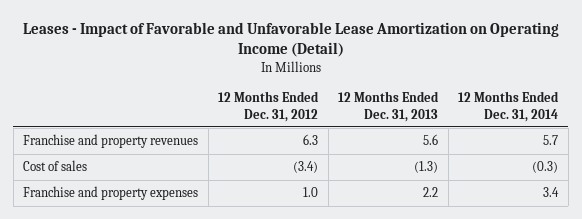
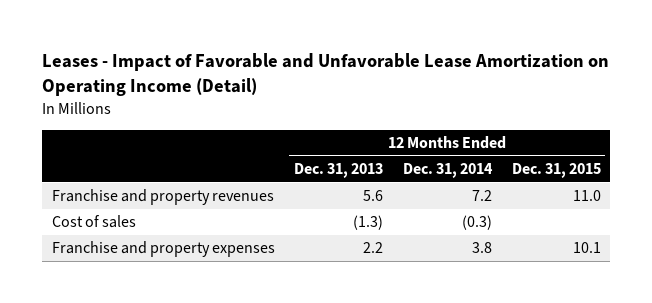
[218,91,320,122] 12 Months Ended Dec. 31, 2012 -> none
none -> [511,163,601,179] Dec. 31, 2015
[543,135,559,146] 5.7 -> [471,190,492,202] 7.2
[543,187,560,198] 3.4 -> [471,242,492,254] 3.8

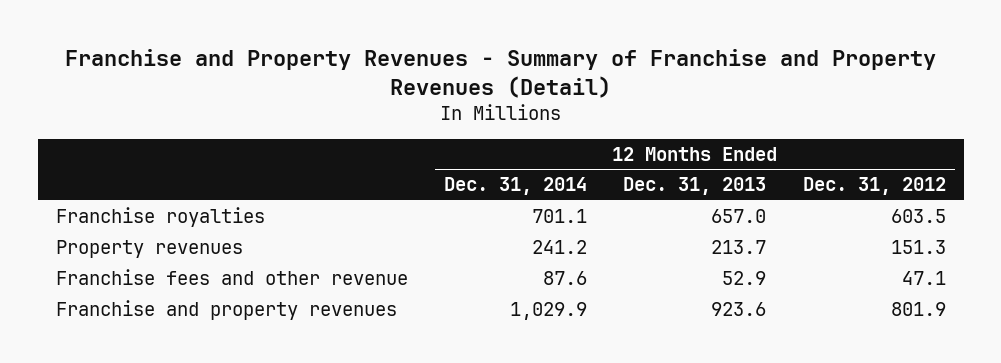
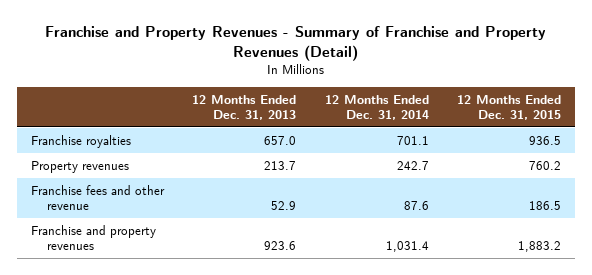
[802,177,946,196] Dec. 31, 2012 -> none
none -> [456,94,561,120] 12 Months Ended Dec. 31, 2015
[532,240,588,255] 241.2 -> [396,161,429,171] 242.7
[510,302,588,321] 1,029.9 -> [385,241,429,253] 1,031.4

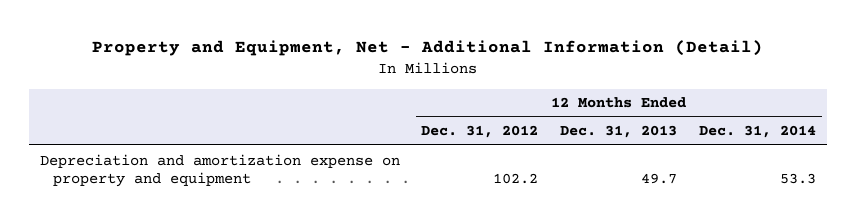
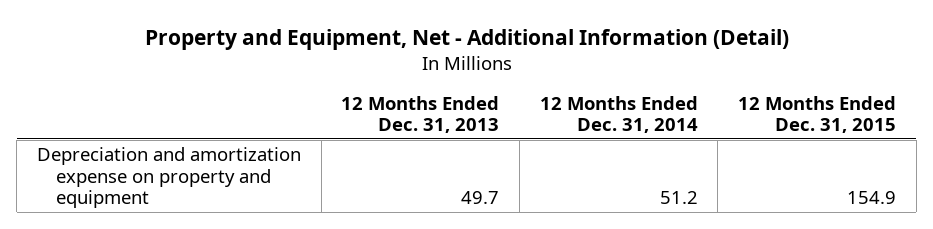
[421,125,539,139] Dec. 31, 2012 -> none
none -> [738,95,897,134] 12 Months Ended Dec. 31, 2015
[780,172,817,184] 53.3 -> [659,191,698,205] 51.2

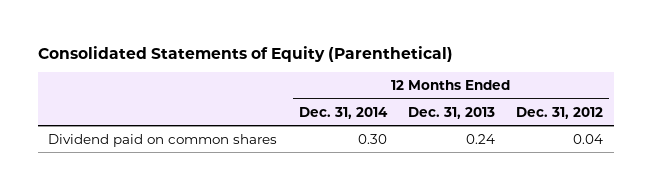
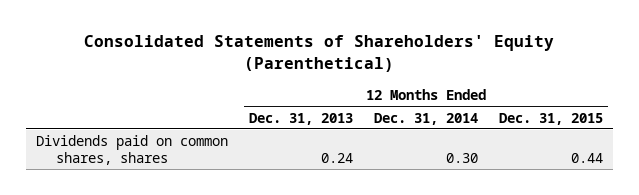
[37,45,453,62] Consolidated Statements of Equity (Parenthetical) -> [84,35,555,73] Consolidated Statements of Shareholders' Equity (Parenthetical)
[516,106,604,119] Dec. 31, 2012 -> none
none -> [498,112,603,125] Dec. 31, 2015
[48,133,278,147] Dividend paid on common shares -> [35,135,228,165] Dividends paid on common shares, shares

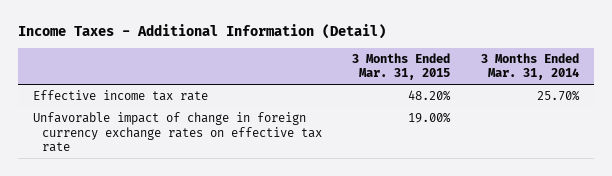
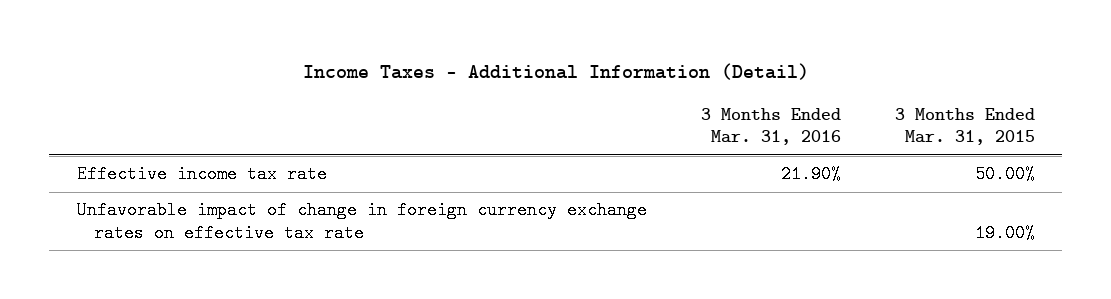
[481,52,580,81] 3 Months Ended Mar. 31, 2014 -> none
none -> [700,107,841,146] 3 Months Ended Mar. 31, 2016
[408,90,452,102] 48.20% -> [974,165,1035,184] 50.00%

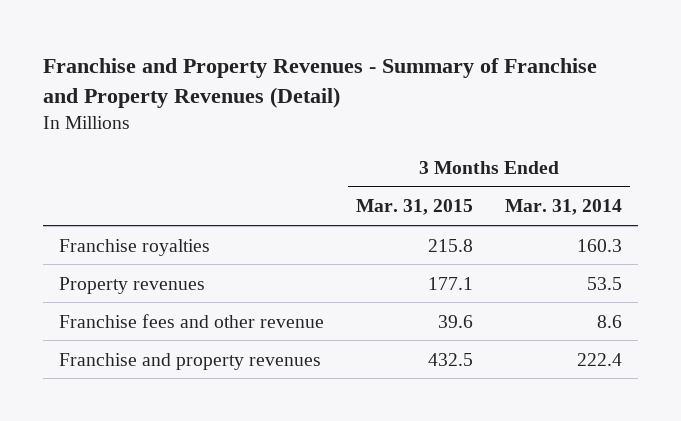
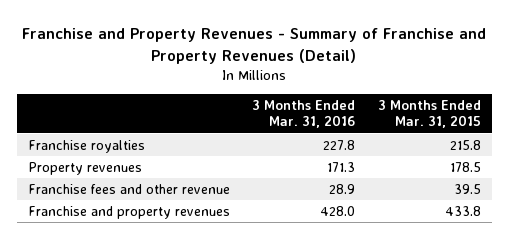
[504,199,622,216] Mar. 31, 2014 -> none
none -> [252,99,356,129] 3 Months Ended Mar. 31, 2016
[427,276,473,290] 177.1 -> [449,161,481,172] 178.5
[437,314,473,328] 39.6 -> [453,183,481,194] 39.5
[427,352,473,366] 432.5 -> [444,205,481,216] 433.8

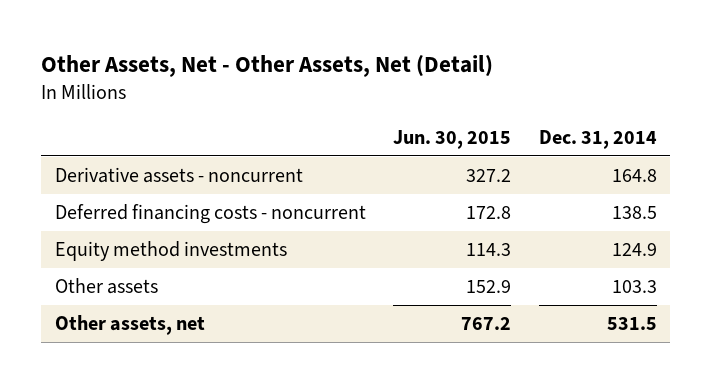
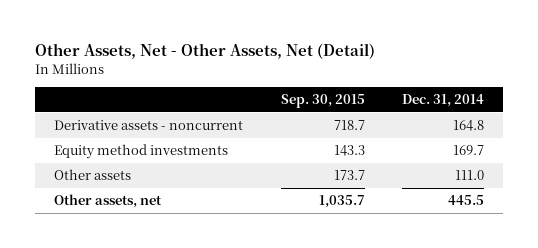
[393,129,512,149] Jun. 30, 2015 -> none
none -> [280,94,365,109] Sep. 30, 2015
[54,204,366,225] Deferred financing costs - noncurrent -> none
[611,243,657,257] 124.9 -> [453,145,485,156] 169.7
[611,280,657,294] 103.3 -> [455,170,485,181] 111.0
[606,317,657,331] 531.5 -> [448,195,485,206] 445.5

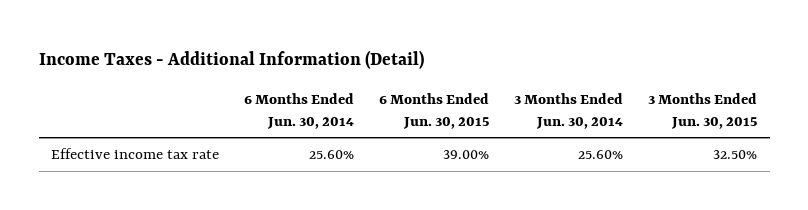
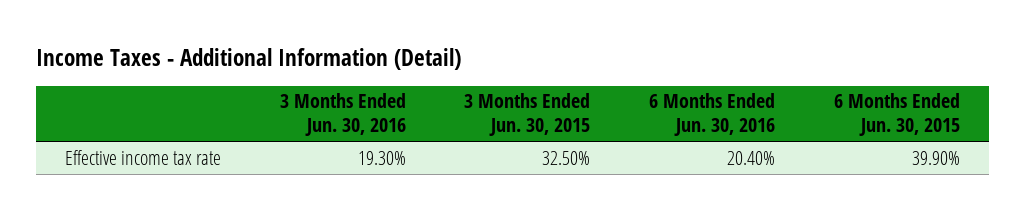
[244,92,355,129] 6 Months Ended Jun. 30, 2014 -> none
[514,92,624,129] 3 Months Ended Jun. 30, 2014 -> none
none -> [279,93,406,137] 3 Months Ended Jun. 30, 2016
none -> [649,93,776,137] 6 Months Ended Jun. 30, 2016
[443,150,490,160] 39.00% -> [911,150,960,165] 39.90%

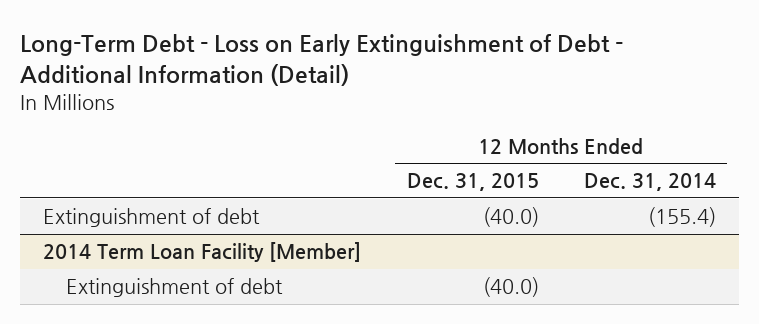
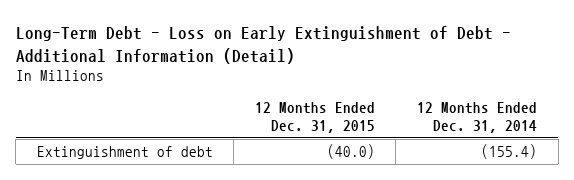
[43,242,362,263] 2014 Term Loan Facility [Member] -> none
[65,278,283,298] Extinguishment of debt -> none

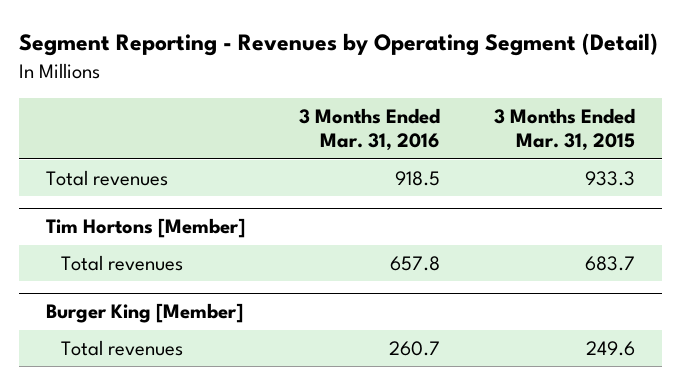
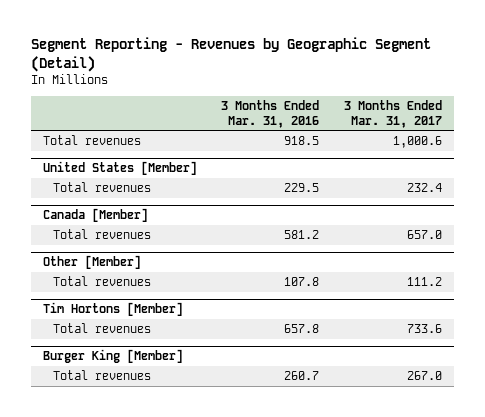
[18,33,658,57] Segment Reporting - Revenues by Operating Segment (Detail) -> [30,37,431,72] Segment Reporting - Revenues by Geographic Segment (Detail)
[493,107,635,152] 3 Months Ended Mar. 31, 2015 -> none
none -> [343,99,442,128] 3 Months Ended Mar. 31, 2017
none -> [42,161,197,176] United States [Member]
none -> [52,182,151,193] Total revenues
none -> [42,208,148,223] Canada [Member]
none -> [52,229,151,240] Total revenues
none -> [42,255,141,270] Other [Member]
none -> [52,276,151,287] Total revenues

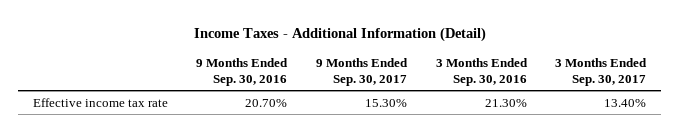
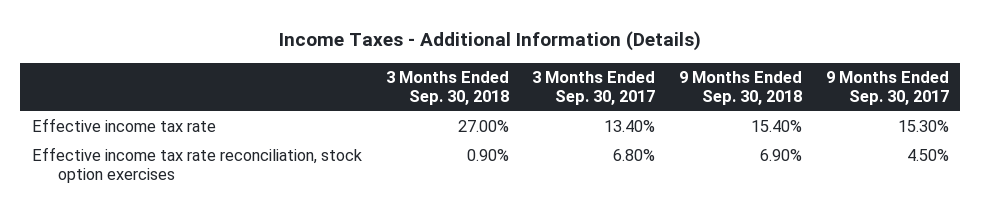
[193,27,486,43] Income Taxes - Additional Information (Detail) -> [279,31,702,52] Income Taxes - Additional Information (Details)
[196,57,289,86] 9 Months Ended Sep. 30, 2016 -> none
[435,57,528,86] 3 Months Ended Sep. 30, 2016 -> none
none -> [385,71,509,106] 3 Months Ended Sep. 30, 2018
none -> [679,71,803,106] 9 Months Ended Sep. 30, 2018
none -> [32,147,363,184] Effective income tax rate reconciliation, stock option exercises

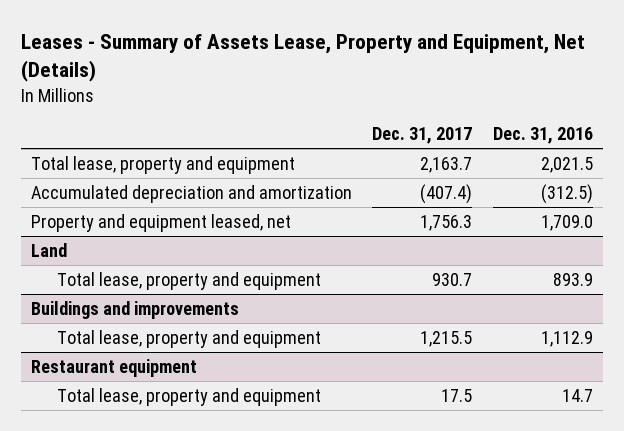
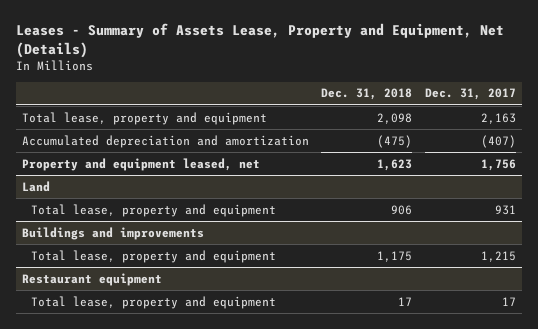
[492,127,593,145] Dec. 31, 2016 -> none
none -> [321,88,413,101] Dec. 31, 2018
[420,156,473,173] 2,163.7 -> [480,112,516,124] 2,163
[420,183,473,204] (407.4) -> [480,134,516,148] (407)
[420,214,473,231] 1,756.3 -> [480,158,516,171] 1,756
[432,272,473,286] 930.7 -> [494,204,516,215] 931
[420,330,473,347] 1,215.5 -> [480,250,516,262] 1,215
[441,388,473,402] 17.5 -> [501,296,516,306] 17

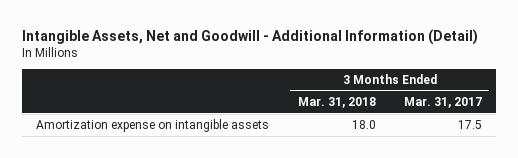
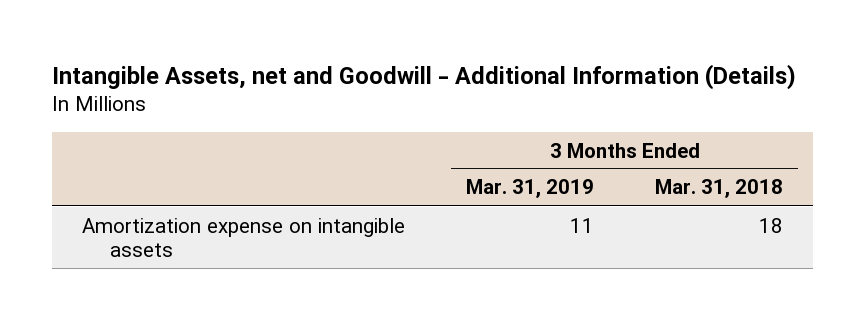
[21,28,478,45] Intangible Assets, Net and Goodwill - Additional Information (Detail) -> [51,63,796,90] Intangible Assets, net and Goodwill - Additional Information (Details)
[403,96,482,108] Mar. 31, 2017 -> none
none -> [466,179,595,199] Mar. 31, 2019
[351,120,376,130] 18.0 -> [758,217,783,233] 18

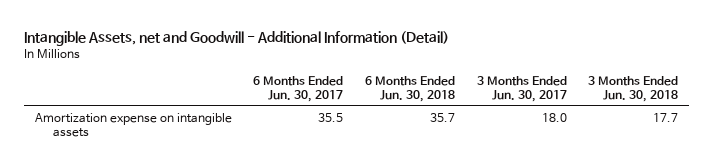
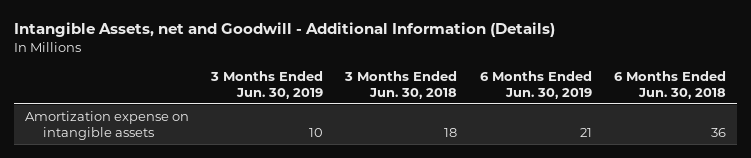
[23,31,449,47] Intangible Assets, net and Goodwill - Additional Information (Detail) -> [13,22,555,38] Intangible Assets, net and Goodwill - Additional Information (Details)
[253,75,344,103] 6 Months Ended Jun. 30, 2017 -> none
[476,75,567,103] 3 Months Ended Jun. 30, 2017 -> none
none -> [210,70,324,100] 3 Months Ended Jun. 30, 2019
none -> [479,70,592,100] 6 Months Ended Jun. 30, 2019
[430,112,456,122] 35.7 -> [711,128,727,138] 36
[653,112,679,122] 17.7 -> [444,128,458,138] 18

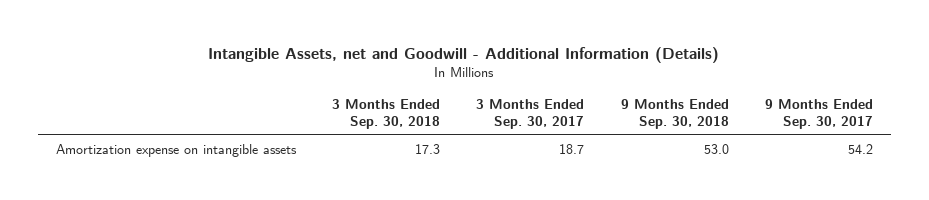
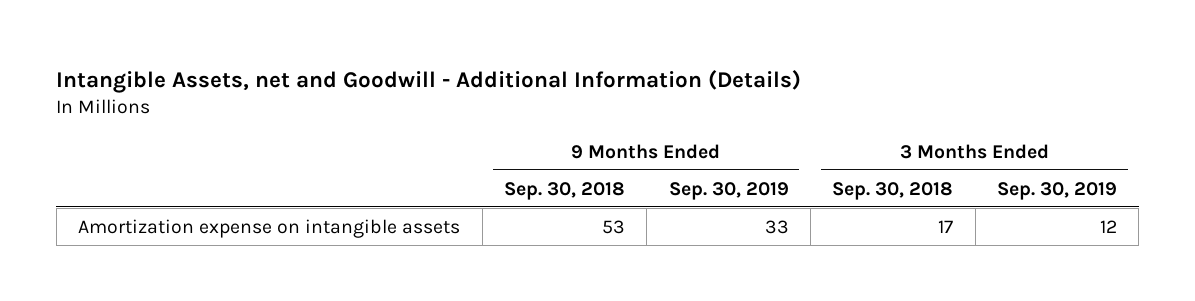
[476,98,585,130] 3 Months Ended Sep. 30, 2017 -> none
[764,98,873,130] 9 Months Ended Sep. 30, 2017 -> none
none -> [668,181,789,200] Sep. 30, 2019
none -> [996,181,1117,200] Sep. 30, 2019
[415,143,441,154] 17.3 -> [938,219,954,233] 17
[703,143,729,154] 53.0 -> [601,219,625,234] 53

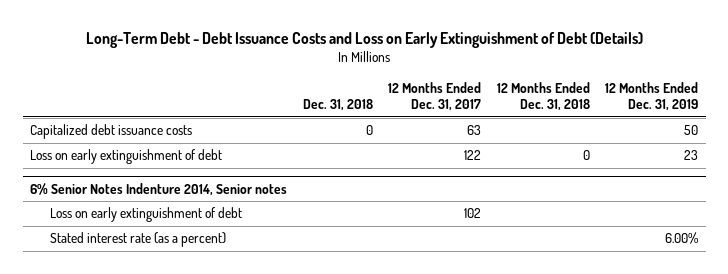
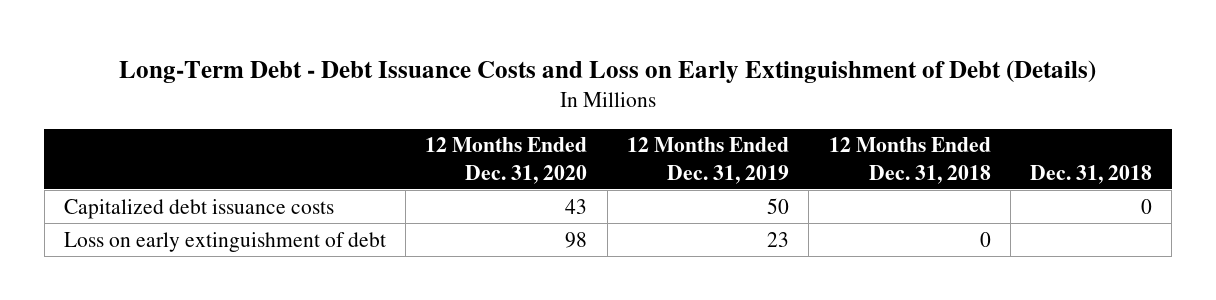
[388,81,482,112] 12 Months Ended Dec. 31, 2017 -> none
none -> [425,137,588,184] 12 Months Ended Dec. 31, 2020
[30,182,288,196] 6% Senior Notes Indenture 2014, Senior notes -> none
[50,207,243,223] Loss on early extinguishment of debt -> none
[50,232,227,248] Stated interest rate (as a percent) -> none

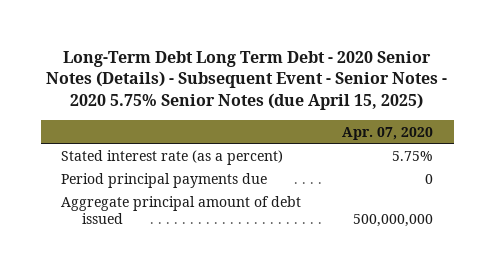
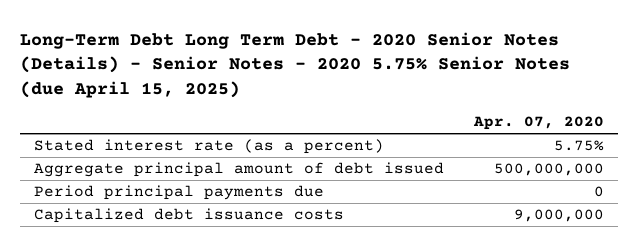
[46,50,448,110] Long-Term Debt Long Term Debt - 2020 Senior Notes (Details) - Subsequent Event - Senior Notes - 2020 5.75% Senior Notes (due April 15, 2025) -> [19,31,570,99] Long-Term Debt Long Term Debt - 2020 Senior Notes (Details) - Senior Notes - 2020 5.75% Senior Notes (due April 15, 2025)
[61,172,268,188] Period principal payments due -> [34,185,325,201] Period principal payments due
none -> [34,208,345,224] Capitalized debt issuance costs

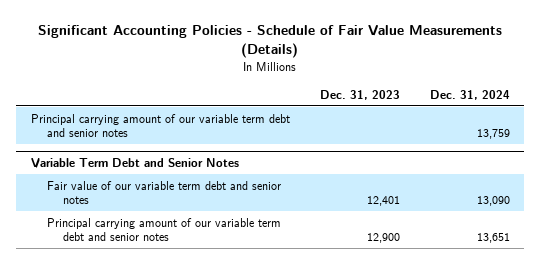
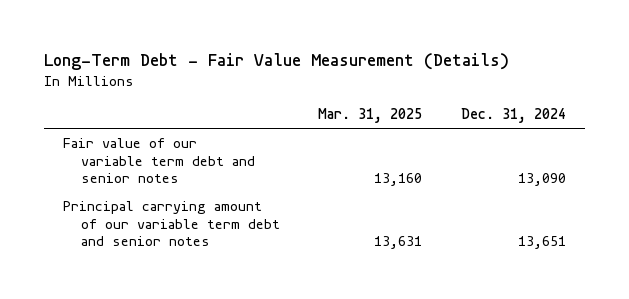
[38,25,503,59] Significant Accounting Policies - Schedule of Fair Value Measurements (Details) -> [43,53,509,71] Long-Term Debt - Fair Value Measurement (Details)
[319,89,400,100] Dec. 31, 2023 -> none
none -> [318,108,423,124] Mar. 31, 2025
[31,113,291,137] Principal carrying amount of our variable term debt and senior notes -> none
[31,157,240,169] Variable Term Debt and Senior Notes -> none

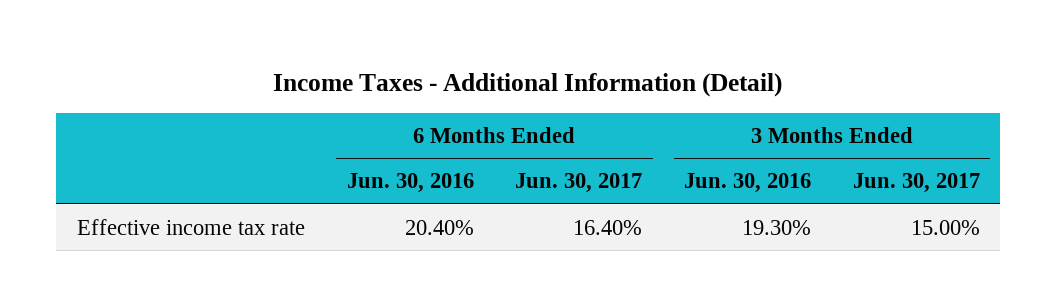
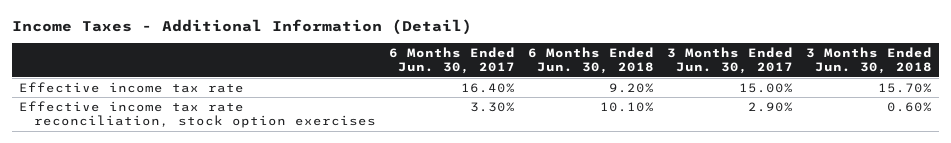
[346,173,474,194] Jun. 30, 2016 -> none
[683,173,811,194] Jun. 30, 2016 -> none
none -> [527,46,654,75] 6 Months Ended Jun. 30, 2018
none -> [806,46,933,75] 3 Months Ended Jun. 30, 2018
none -> [18,100,376,129] Effective income tax rate reconciliation, stock option exercises

